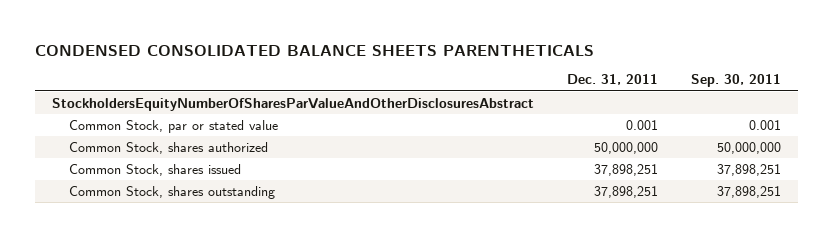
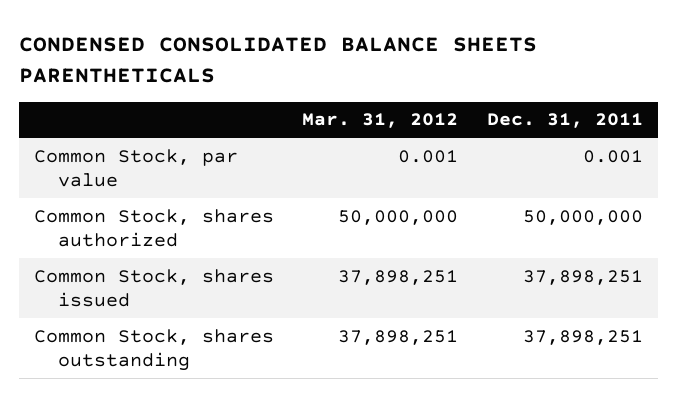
[691,74,782,88] Sep. 30, 2011 -> none
none -> [302,113,459,129] Mar. 31, 2012
[51,97,534,111] StockholdersEquityNumberOfSharesParValueAndOtherDisclosuresAbstract -> none
[69,119,279,133] Common Stock, par or stated value -> [33,148,238,187] Common Stock, par value

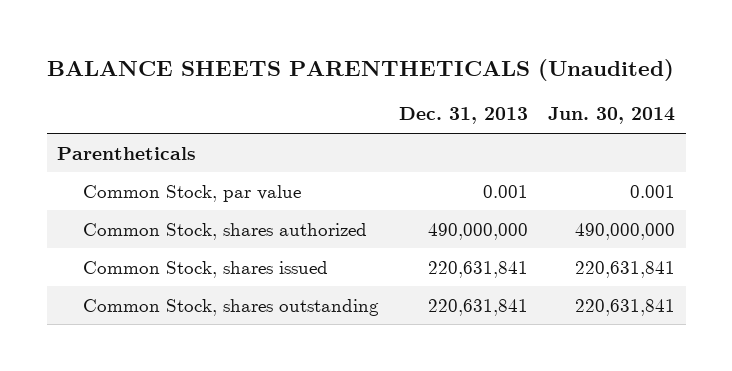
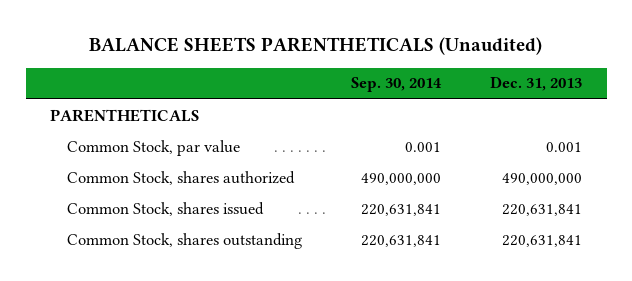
[548,107,676,125] Jun. 30, 2014 -> none
none -> [350,77,442,93] Sep. 30, 2014
[56,146,196,160] Parentheticals -> [50,108,200,122] PARENTHETICALS

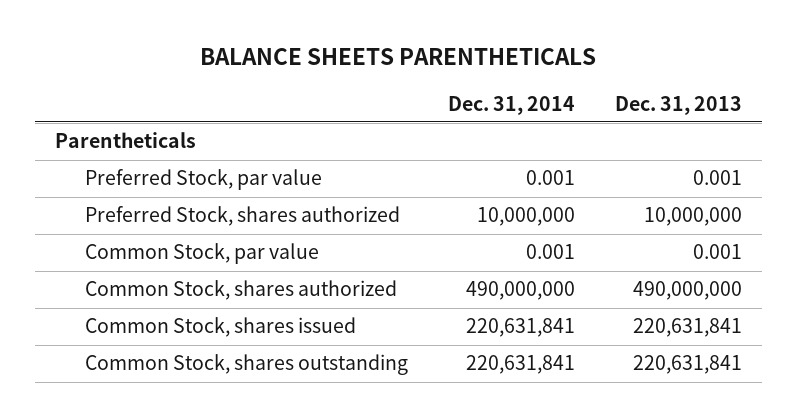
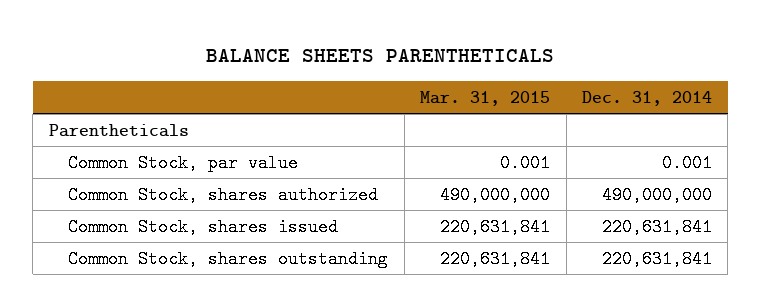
[614,95,742,115] Dec. 31, 2013 -> none
none -> [420,90,551,106] Mar. 31, 2015
[84,169,322,191] Preferred Stock, par value -> none
[84,206,400,227] Preferred Stock, shares authorized -> none

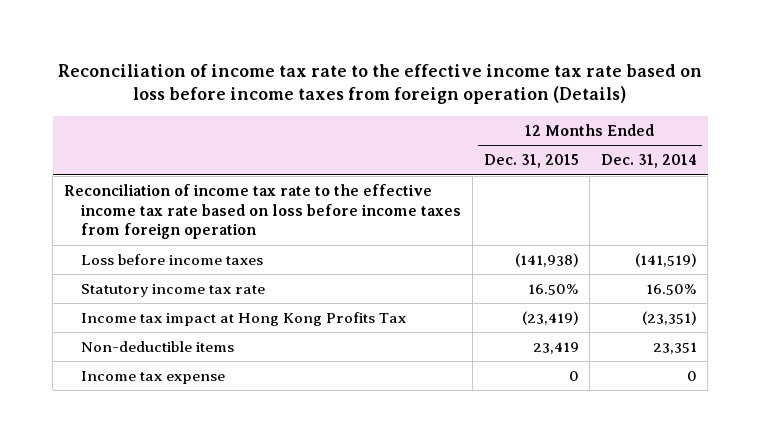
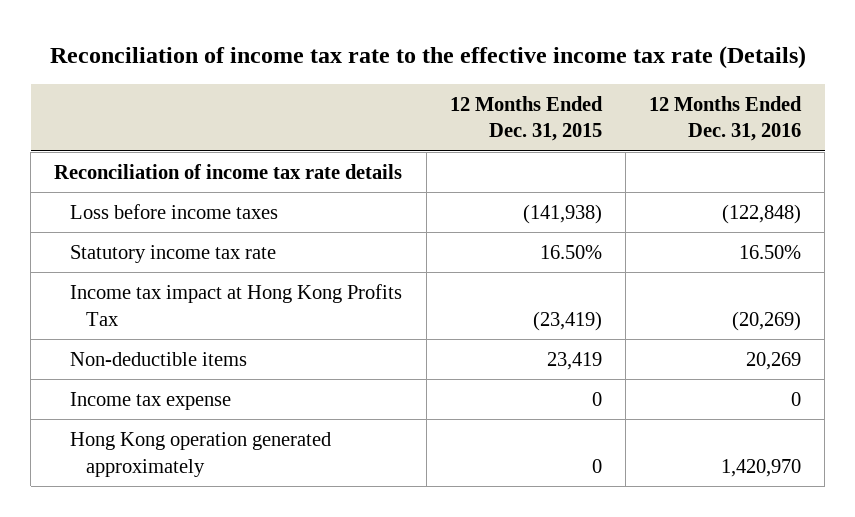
[58,63,703,105] Reconciliation of income tax rate to the effective income tax rate based on loss before income taxes from foreign operation (Details) -> [49,45,806,69] Reconciliation of income tax rate to the effective income tax rate (Details)
[600,154,697,169] Dec. 31, 2014 -> none
none -> [649,95,803,142] 12 Months Ended Dec. 31, 2016
[63,184,462,240] Reconciliation of income tax rate to the effective income tax rate based on loss before income taxes from foreign operation -> none
none -> [54,163,403,179] Reconciliation of income tax rate details
none -> [70,431,332,477] Hong Kong operation generated approximately

